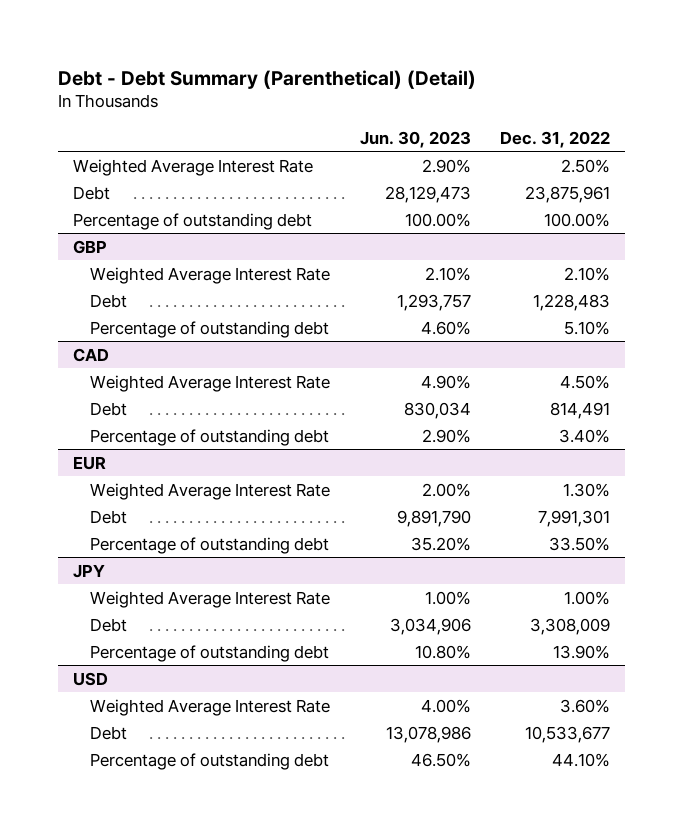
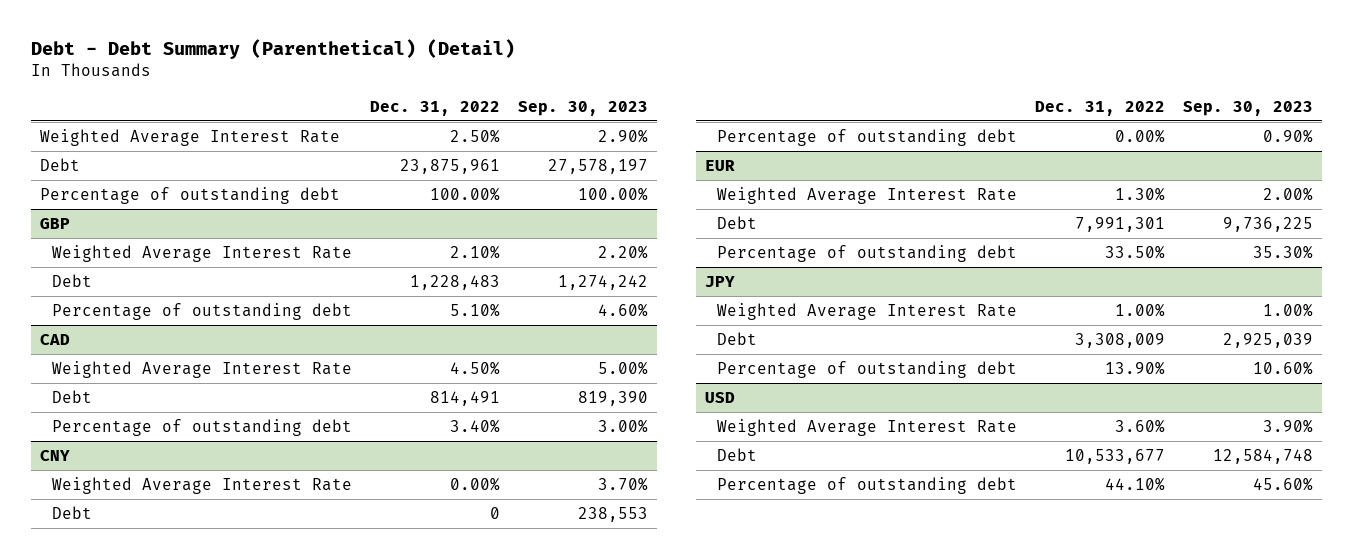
[359,130,471,148] Jun. 30, 2023 -> none
none -> [517,100,648,116] Sep. 30, 2023
none -> [39,449,70,461] CNY
none -> [51,476,352,494] Weighted Average Interest Rate
none -> [51,505,92,519] Debt
none -> [716,128,1017,146] Percentage of outstanding debt

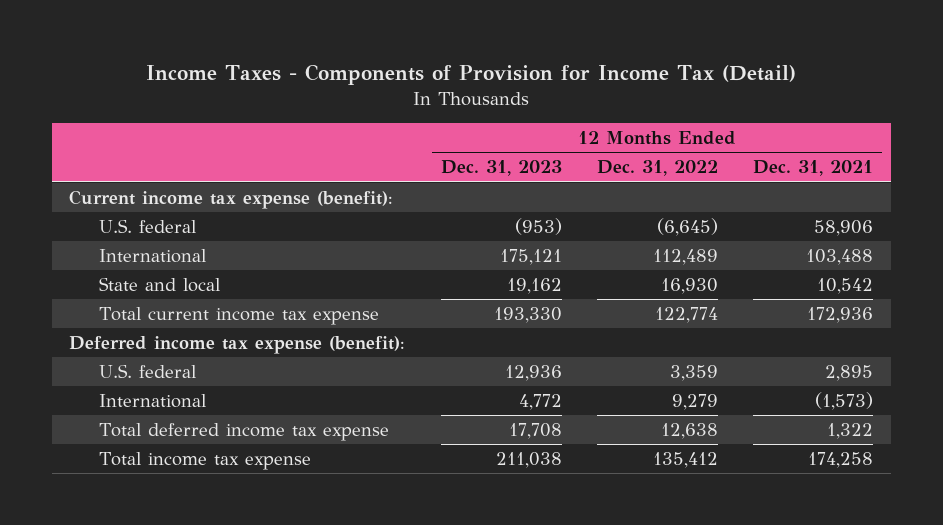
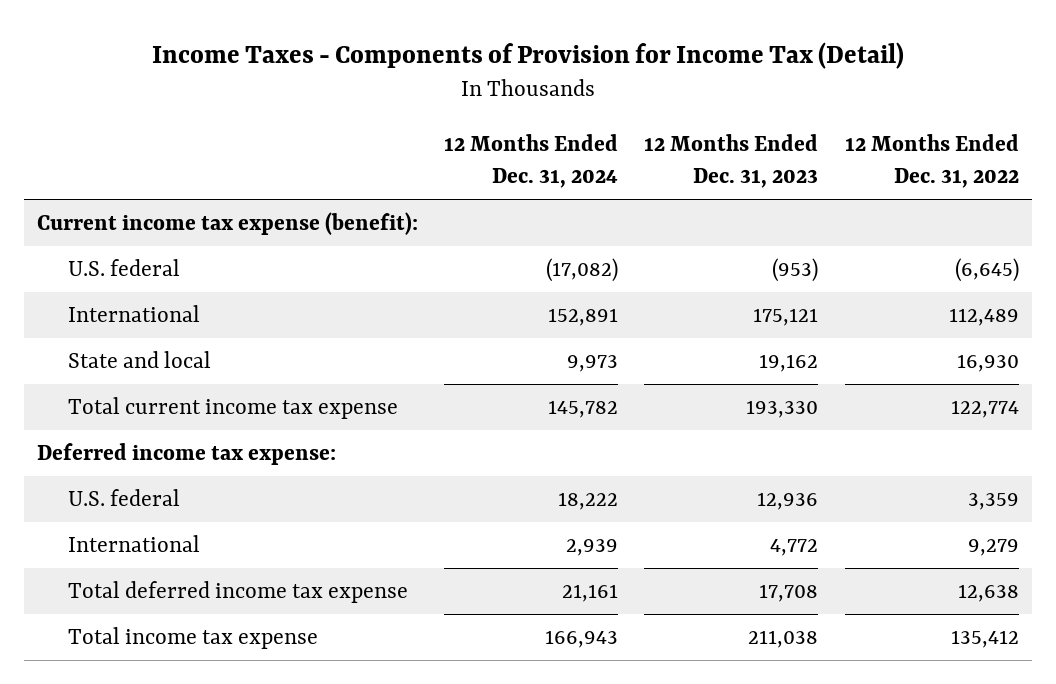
[753,160,874,177] Dec. 31, 2021 -> none
none -> [444,134,619,189] 12 Months Ended Dec. 31, 2024
[69,335,406,354] Deferred income tax expense (benefit): -> [37,443,337,466] Deferred income tax expense:

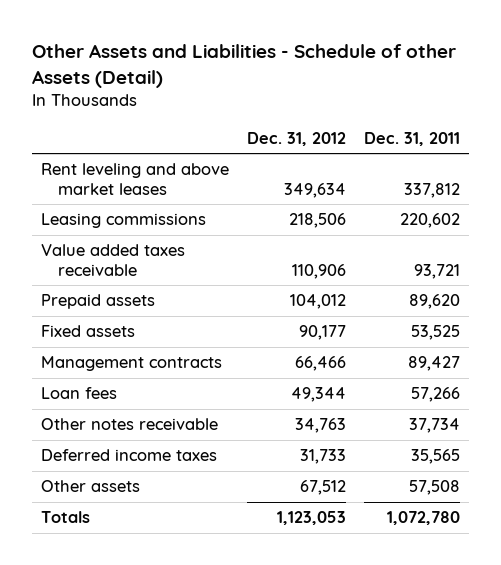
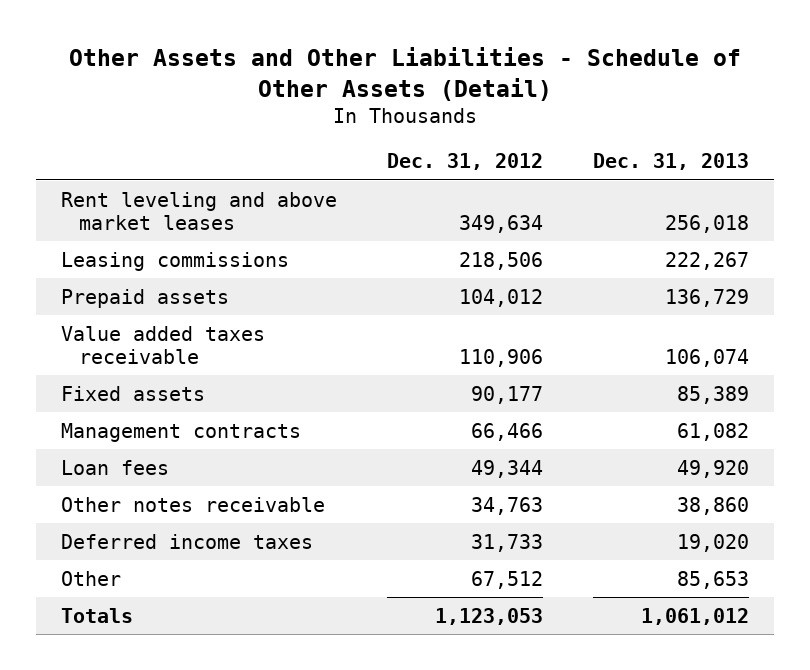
[31,43,456,88] Other Assets and Liabilities - Schedule of other Assets (Detail) -> [68,47,741,101] Other Assets and Other Liabilities - Schedule of Other Assets (Detail)
[363,132,460,147] Dec. 31, 2011 -> none
none -> [592,153,749,171] Dec. 31, 2013
[40,244,185,276] Value added taxes receivable -> [60,325,265,365] Value added taxes receivable
[40,480,140,493] Other assets -> [60,570,121,586] Other

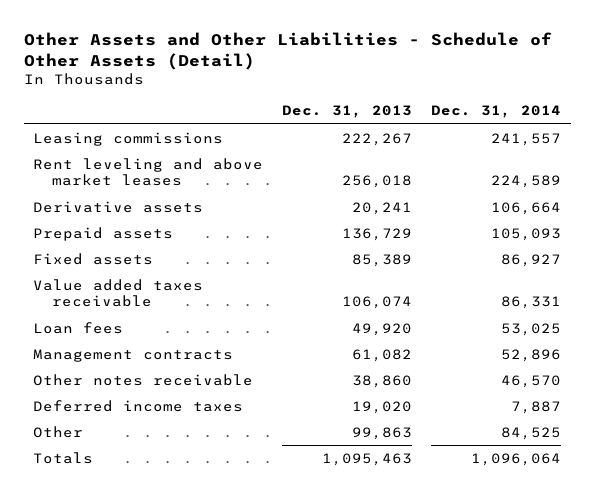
[386,153,543,171] Dec. 31, 2012 -> none
none -> [431,104,562,118] Dec. 31, 2014
[60,191,337,231] Rent leveling and above market leases -> [33,157,264,187] Rent leveling and above market leases
none -> [33,200,204,213] Derivative assets
[60,325,265,365] Value added taxes receivable -> [33,278,204,308] Value added taxes receivable
[60,422,301,442] Management contracts -> [33,348,234,362] Management contracts
[676,570,749,589] 85,653 -> [352,426,413,440] 99,863
[640,607,749,625] 1,061,012 -> [322,452,413,466] 1,095,463

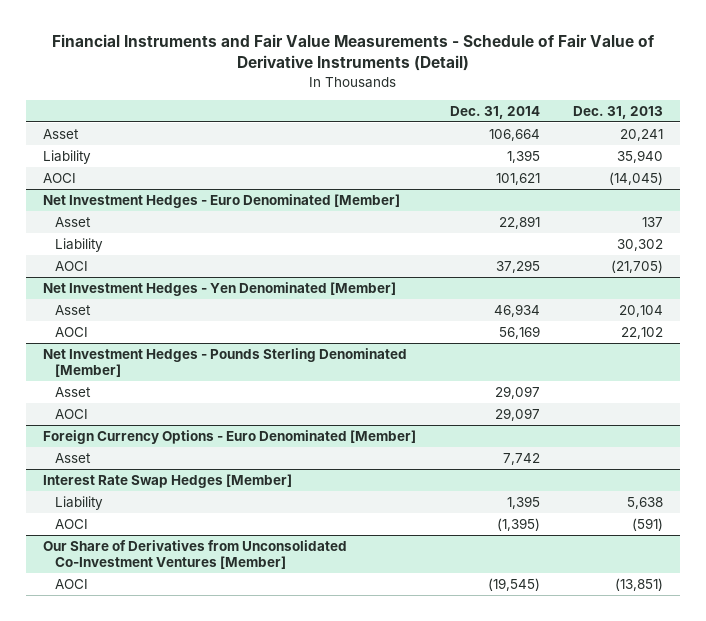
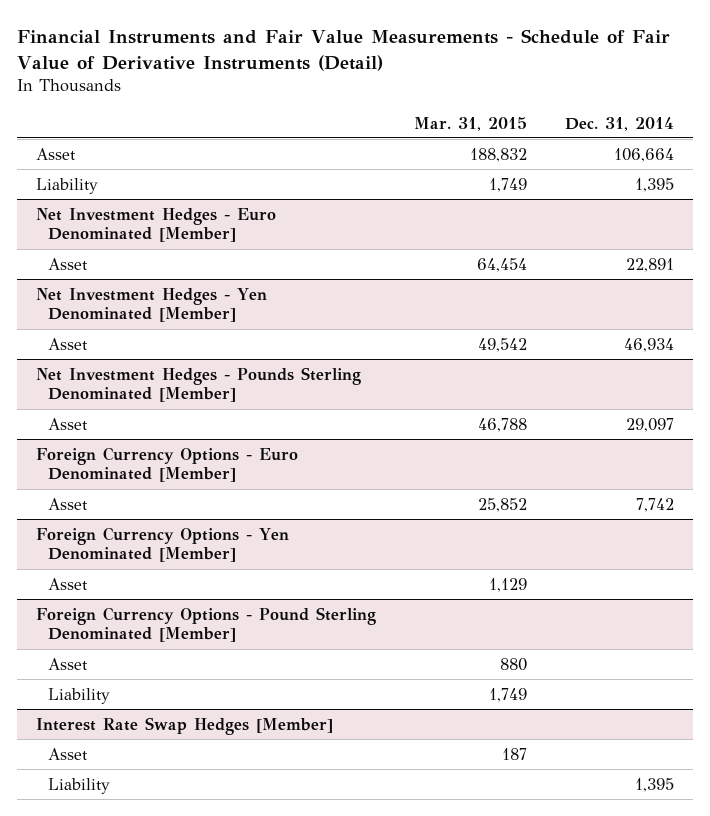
[573,105,664,119] Dec. 31, 2013 -> none
none -> [413,116,527,131] Mar. 31, 2015
[43,172,77,183] AOCI -> none
[54,237,103,252] Liability -> none
[54,260,88,271] AOCI -> none
[54,326,88,337] AOCI -> none
[54,408,88,419] AOCI -> none
none -> [36,526,290,563] Foreign Currency Options - Yen Denominated [Member]
none -> [48,577,89,590] Asset
none -> [36,606,377,643] Foreign Currency Options - Pound Sterling Denominated [Member]
none -> [48,657,89,670] Asset
none -> [48,687,111,704] Liability
none -> [48,747,89,760] Asset
[54,518,88,529] AOCI -> none
[43,539,348,570] Our Share of Derivatives from Unconsolidated Co-Investment Ventures [Member] -> none
[54,578,88,589] AOCI -> none

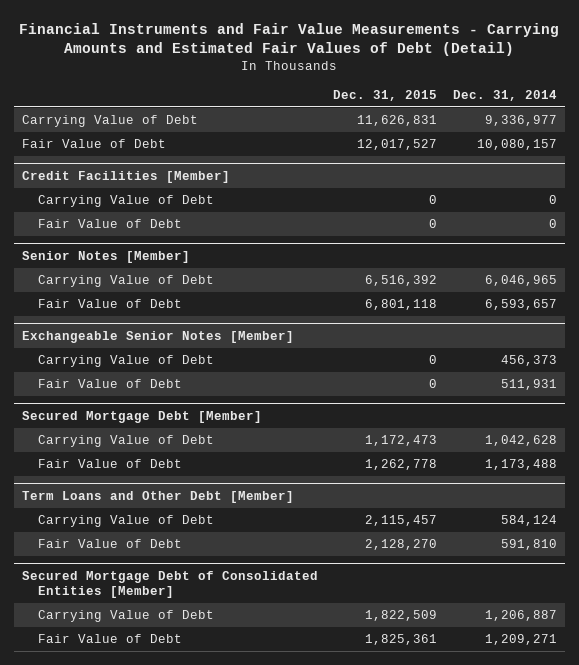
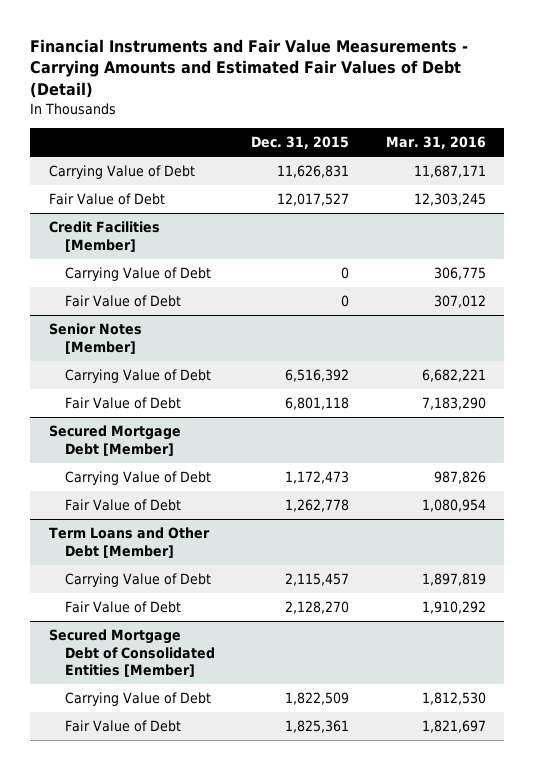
[452,89,557,101] Dec. 31, 2014 -> none
none -> [385,136,486,150] Mar. 31, 2016
[21,330,294,343] Exchangeable Senior Notes [Member] -> none
[38,355,215,368] Carrying Value of Debt -> none
[38,379,183,389] Fair Value of Debt -> none

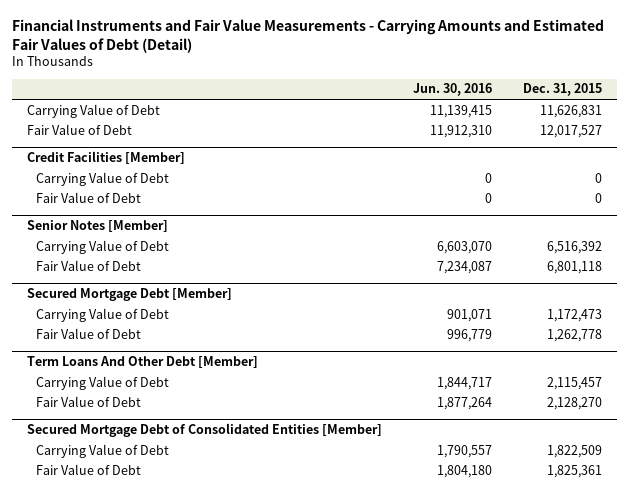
[385,136,486,150] Mar. 31, 2016 -> none
none -> [412,83,492,97] Jun. 30, 2016
[48,527,210,558] Term Loans and Other Debt [Member] -> [26,356,258,369] Term Loans And Other Debt [Member]

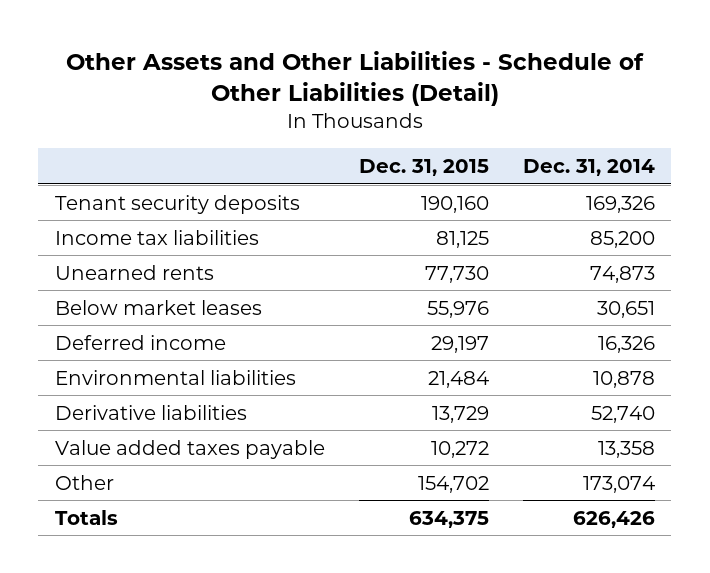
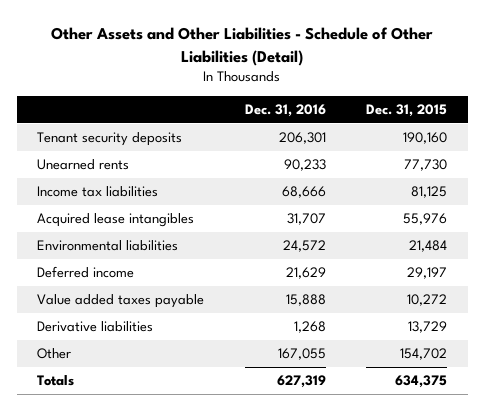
[522,158,655,176] Dec. 31, 2014 -> none
none -> [244,104,326,118] Dec. 31, 2016
[55,229,260,245] Income tax liabilities -> [37,186,159,198] Income tax liabilities
[55,299,263,315] Below market leases -> [37,213,195,228] Acquired lease intangibles
[55,334,227,350] Deferred income -> [37,266,135,279] Deferred income
[55,404,248,420] Derivative liabilities -> [37,321,154,333] Derivative liabilities

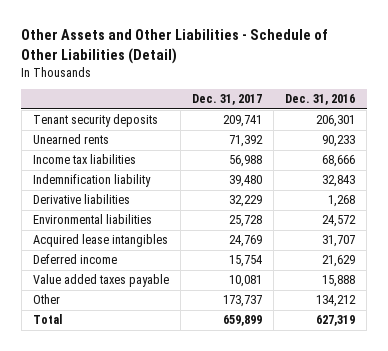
[366,104,448,118] Dec. 31, 2015 -> none
none -> [191,94,262,106] Dec. 31, 2017
none -> [32,174,151,188] Indemnification liability
[37,321,154,333] Derivative liabilities -> [32,194,130,205] Derivative liabilities
[37,213,195,228] Acquired lease intangibles -> [32,234,168,248] Acquired lease intangibles
[277,348,326,361] 167,055 -> [316,295,357,308] 134,212
[37,375,75,387] Totals -> [32,314,62,325] Total

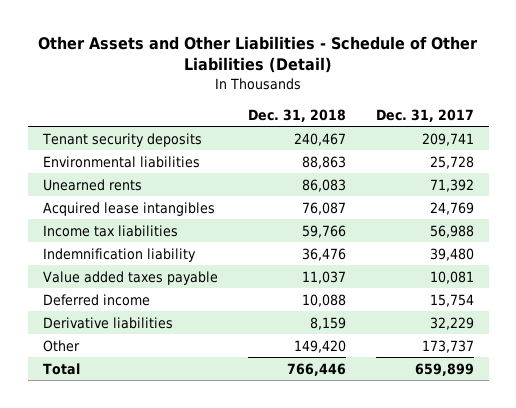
[285,94,356,106] Dec. 31, 2016 -> none
none -> [247,108,346,122] Dec. 31, 2018
[32,214,152,225] Environmental liabilities -> [42,155,200,168] Environmental liabilities
[32,234,168,248] Acquired lease intangibles -> [42,201,215,216] Acquired lease intangibles
[32,254,117,265] Deferred income -> [42,293,150,306] Deferred income
[32,194,130,205] Derivative liabilities -> [42,316,173,329] Derivative liabilities

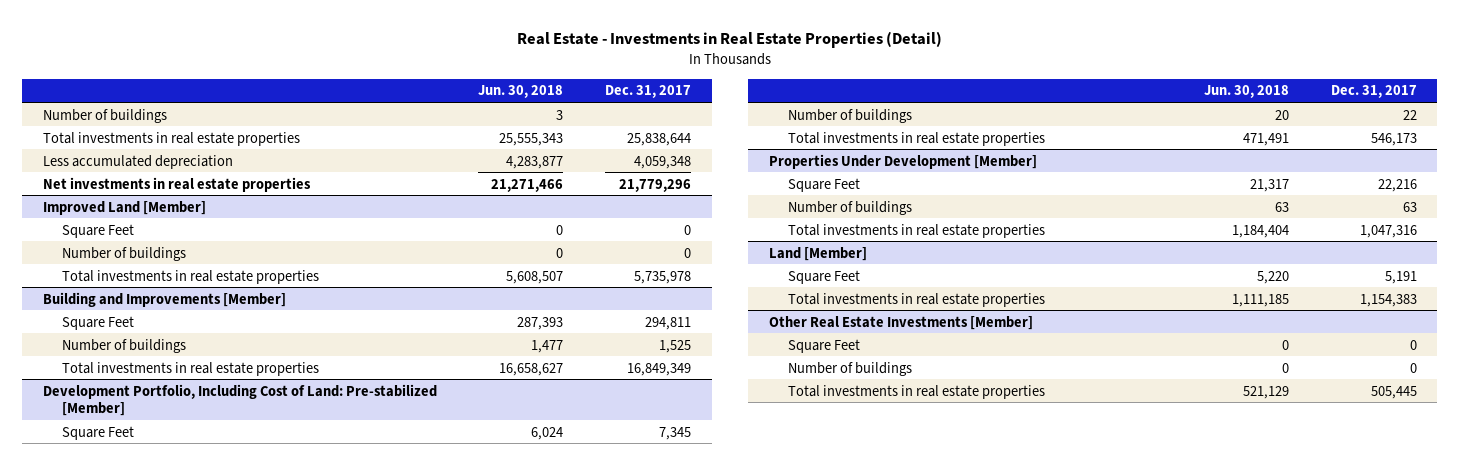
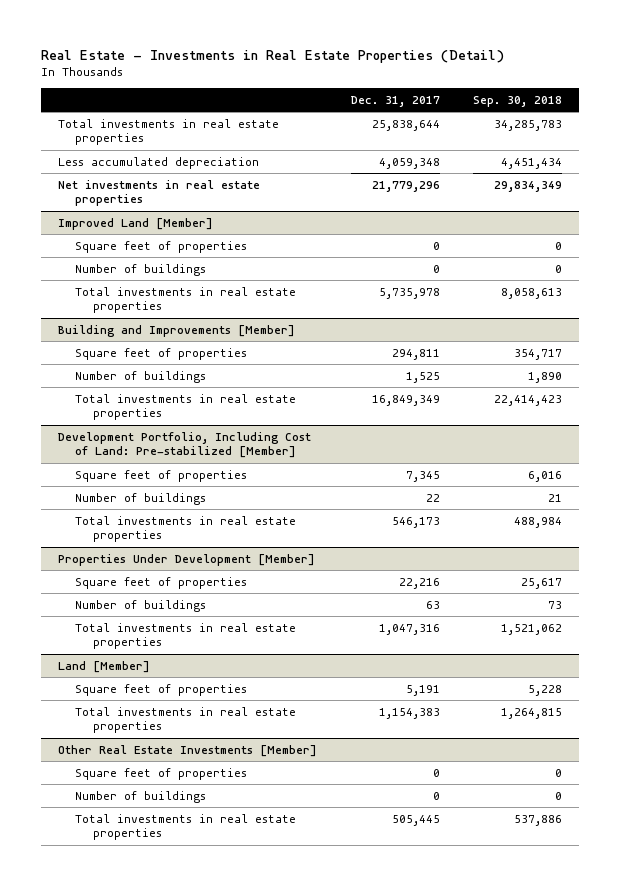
[478,85,564,99] Jun. 30, 2018 -> none
none -> [473,95,563,107] Sep. 30, 2018
[42,108,167,123] Number of buildings -> none
[61,223,134,238] Square Feet -> [75,240,248,253] Square feet of properties
[61,315,134,330] Square Feet -> [75,347,248,360] Square feet of properties
[61,425,134,440] Square Feet -> [75,469,248,482] Square feet of properties
[787,177,860,192] Square Feet -> [75,576,248,589] Square feet of properties
[787,269,860,284] Square Feet -> [75,683,248,696] Square feet of properties
[787,338,860,353] Square Feet -> [75,767,248,780] Square feet of properties

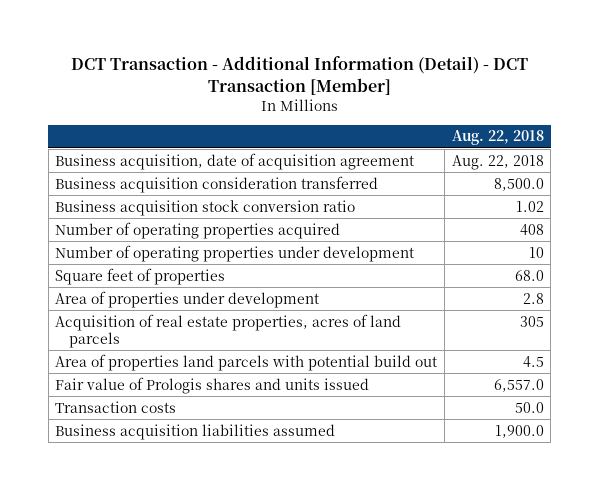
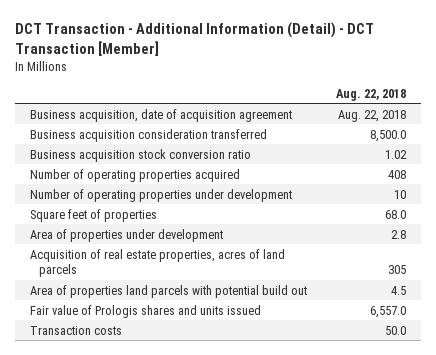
[55,423,336,440] Business acquisition liabilities assumed -> none

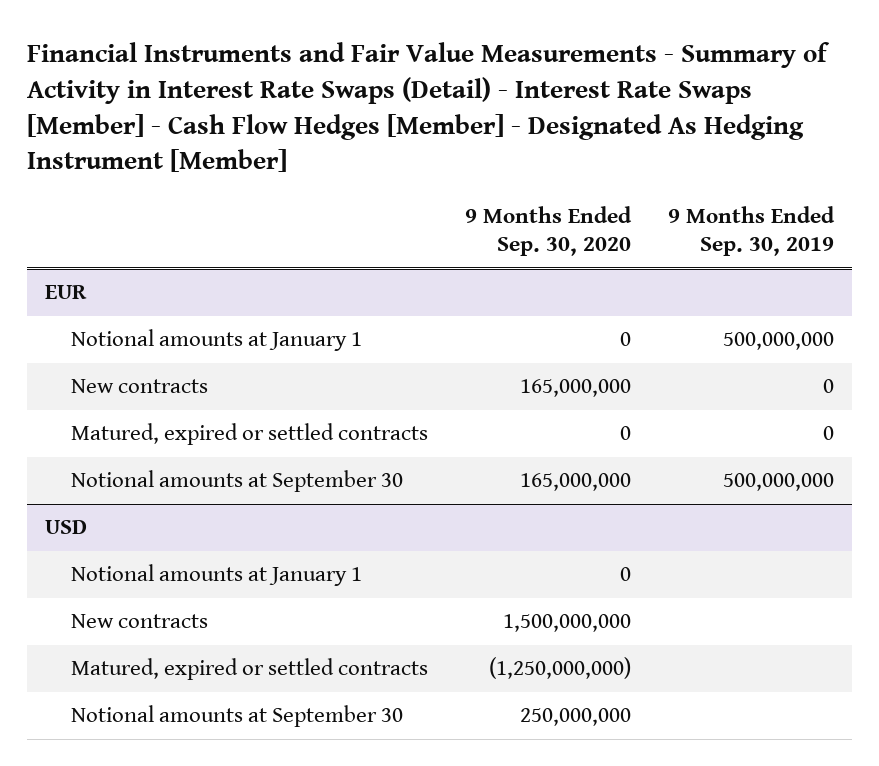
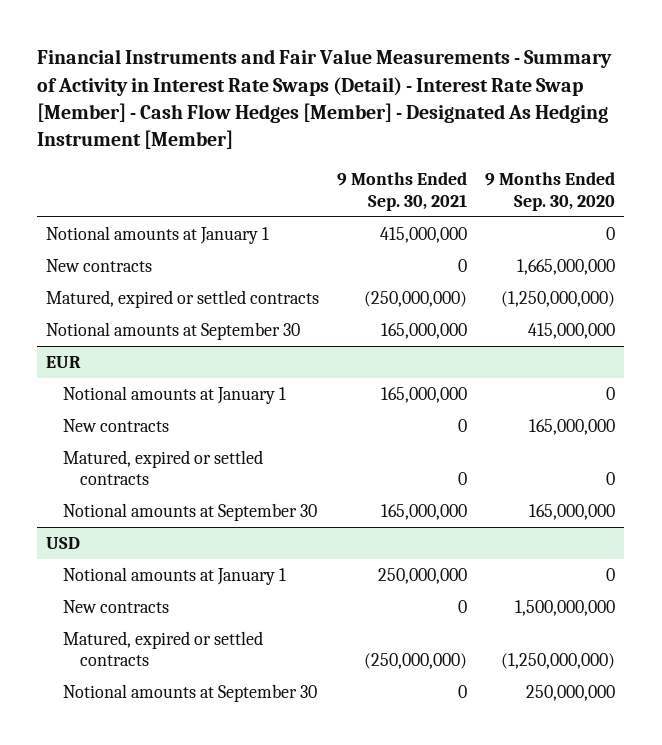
[26,42,830,173] Financial Instruments and Fair Value Measurements - Summary of Activity in Interest Rate Swaps (Detail) - Interest Rate Swaps [Member] - Cash Flow Hedges [Member] - Designated As Hedging Instrument [Member] -> [37,49,613,149] Financial Instruments and Fair Value Measurements - Summary of Activity in Interest Rate Swaps (Detail) - Interest Rate Swap [Member] - Cash Flow Hedges [Member] - Designated As Hedging Instrument [Member]
[667,205,835,257] 9 Months Ended Sep. 30, 2019 -> none
none -> [337,172,468,211] 9 Months Ended Sep. 30, 2021
none -> [46,225,270,244] Notional amounts at January 1
none -> [46,258,153,272] New contracts
none -> [46,289,320,308] Matured, expired or settled contracts
none -> [46,321,301,340] Notional amounts at September 30

